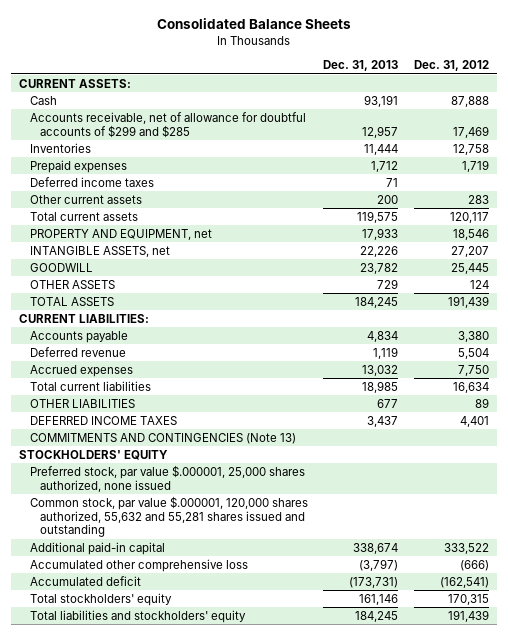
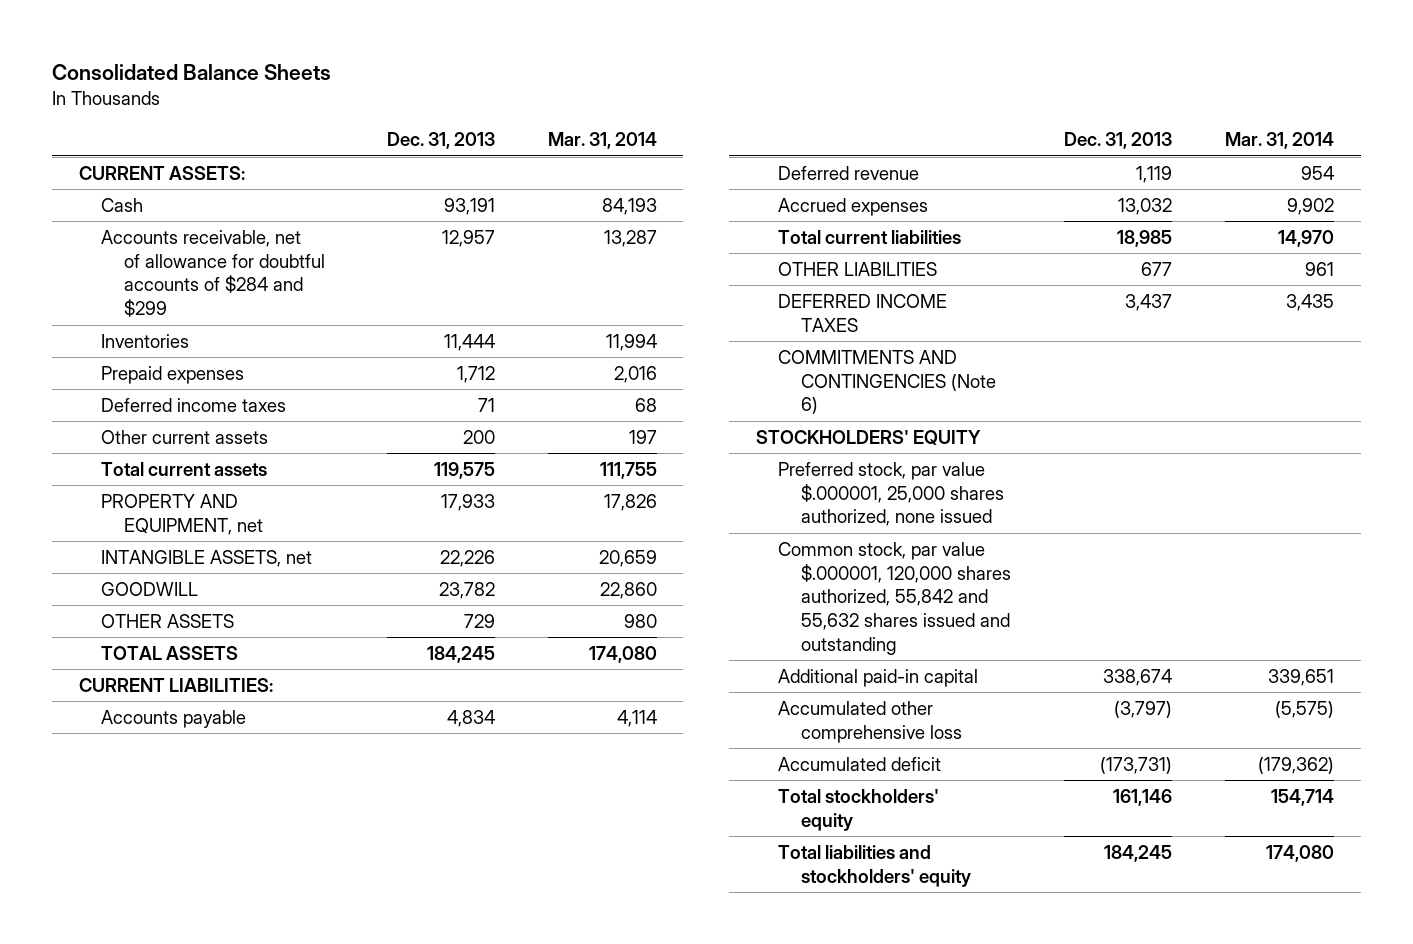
[414,60,490,72] Dec. 31, 2012 -> none
none -> [547,132,657,150] Mar. 31, 2014
[29,111,306,138] Accounts receivable, net of allowance for doubtful accounts of $299 and $285 -> [101,229,325,318] Accounts receivable, net of allowance for doubtful accounts of $284 and $299
[29,432,296,444] COMMITMENTS AND CONTINGENCIES (Note 13) -> [778,349,996,415] COMMITMENTS AND CONTINGENCIES (Note 6)
[29,495,308,538] Common stock, par value $.000001, 120,000 shares authorized, 55,632 and 55,281 shares issued and outstanding -> [778,541,1011,655] Common stock, par value $.000001, 120,000 shares authorized, 55,842 and 55,632 shares issued and outstanding

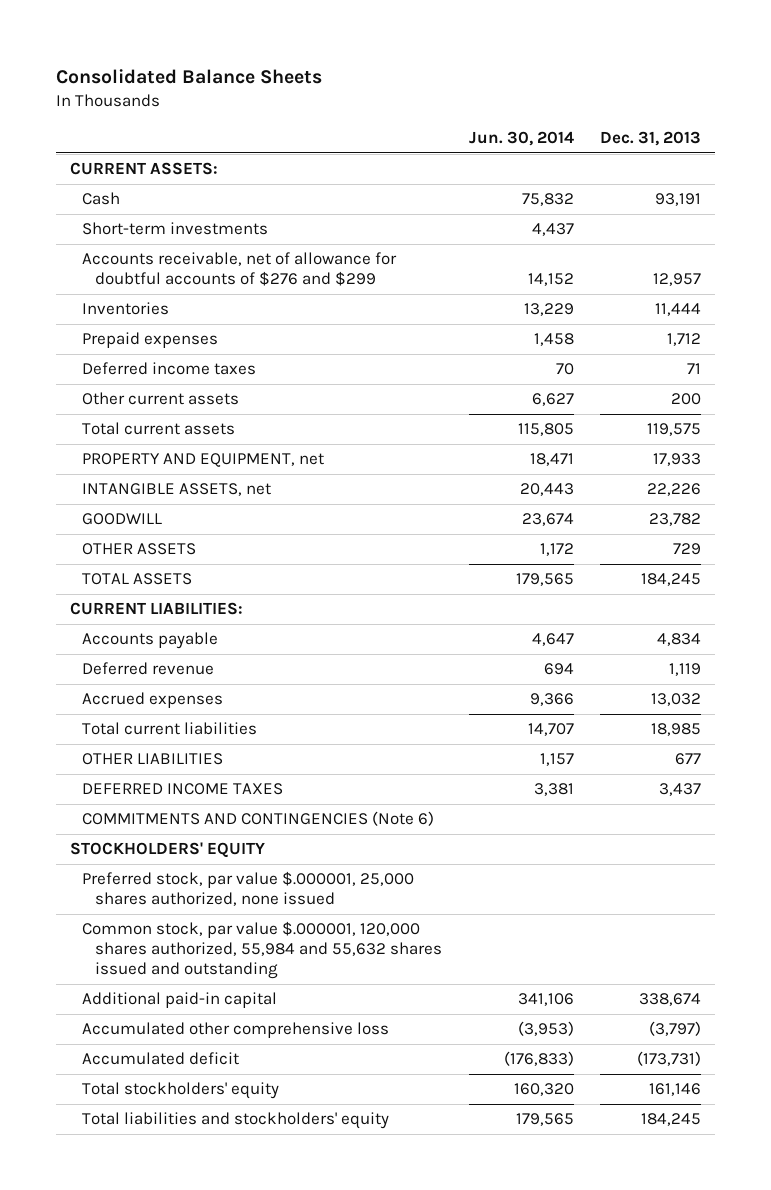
[547,132,657,150] Mar. 31, 2014 -> none
none -> [468,131,574,147] Jun. 30, 2014
none -> [82,222,269,236] Short-term investments
[101,229,325,318] Accounts receivable, net of allowance for doubtful accounts of $284 and $299 -> [82,252,398,287] Accounts receivable, net of allowance for doubtful accounts of $276 and $299
[778,541,1011,655] Common stock, par value $.000001, 120,000 shares authorized, 55,842 and 55,632 shares issued and outstanding -> [82,921,442,980] Common stock, par value $.000001, 120,000 shares authorized, 55,984 and 55,632 shares issued and outstanding

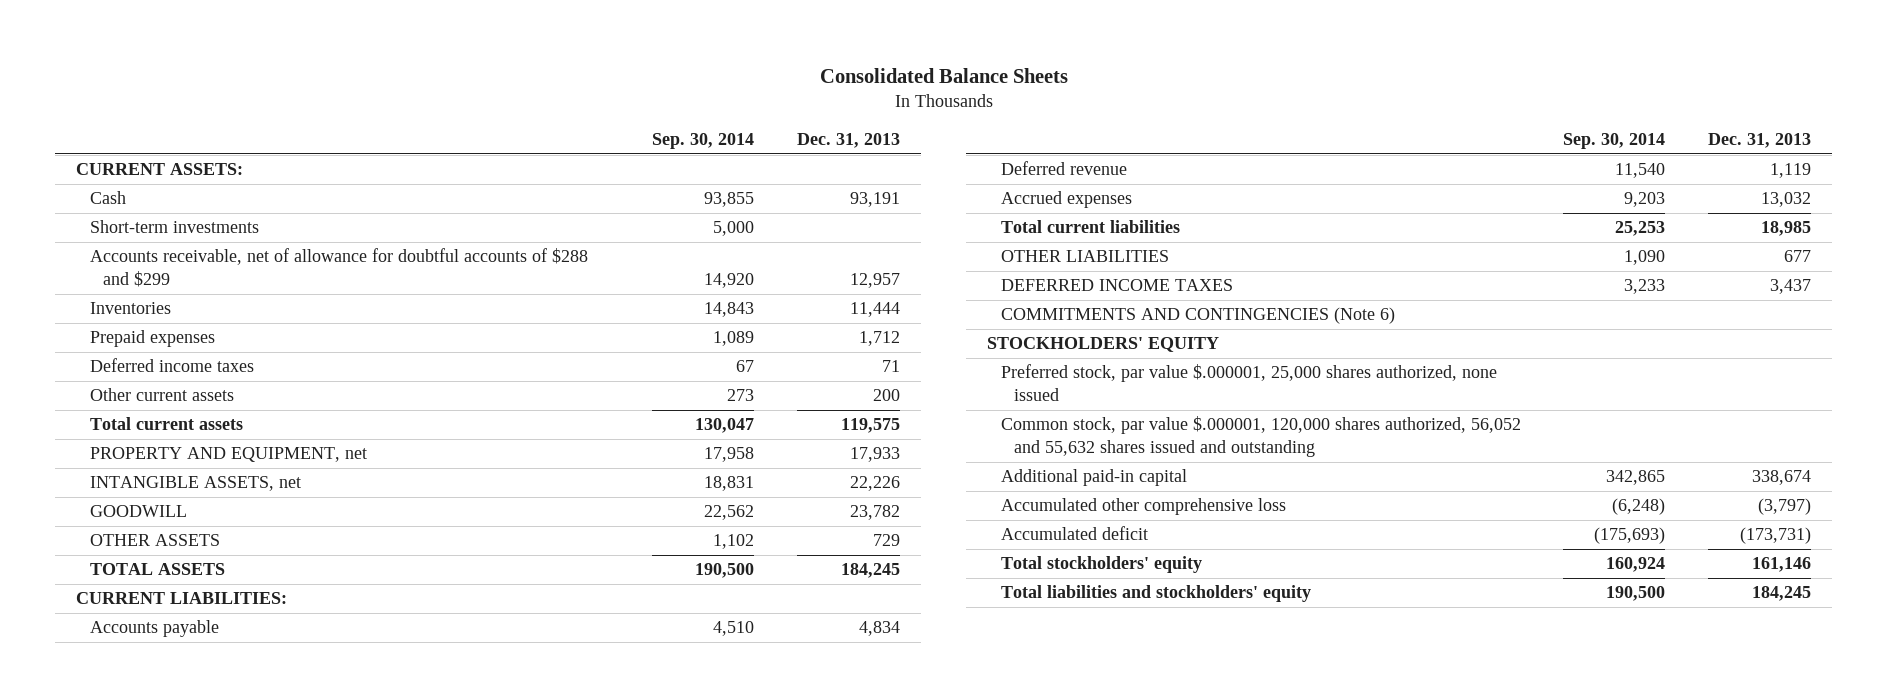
[468,131,574,147] Jun. 30, 2014 -> none
none -> [652,132,755,149] Sep. 30, 2014
[82,252,398,287] Accounts receivable, net of allowance for doubtful accounts of $276 and $299 -> [89,248,588,287] Accounts receivable, net of allowance for doubtful accounts of $288 and $299
[82,921,442,980] Common stock, par value $.000001, 120,000 shares authorized, 55,984 and 55,632 shares issued and outstanding -> [1000,416,1521,457] Common stock, par value $.000001, 120,000 shares authorized, 56,052 and 55,632 shares issued and outstanding

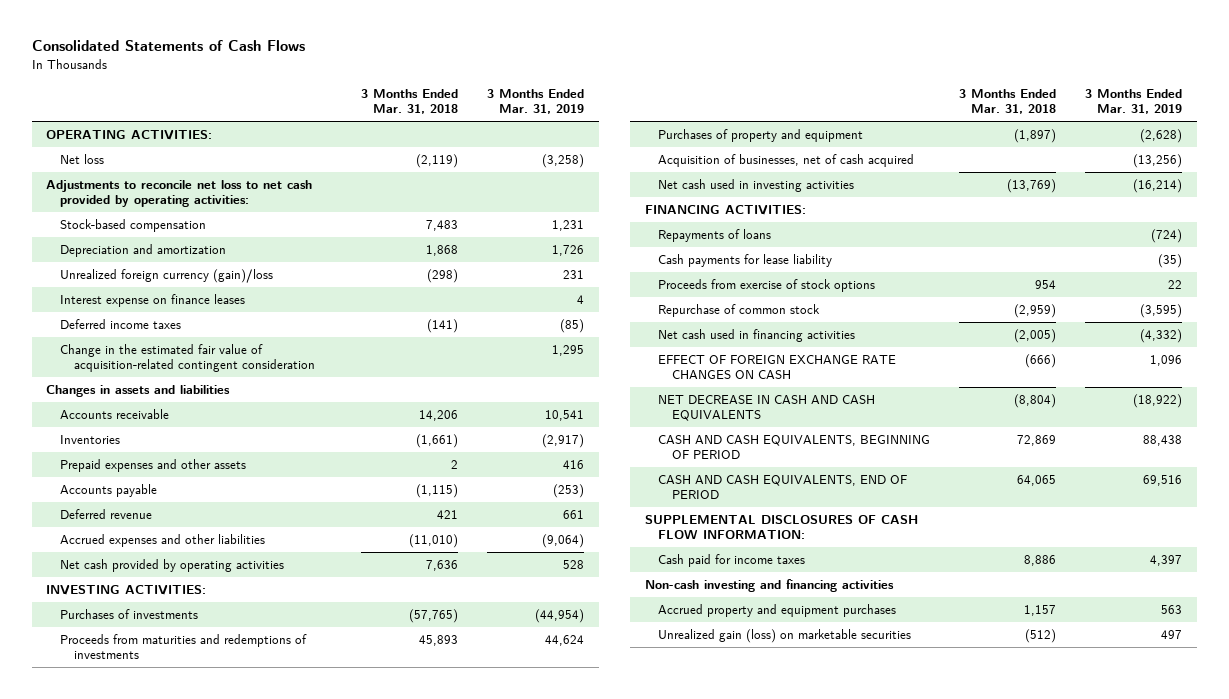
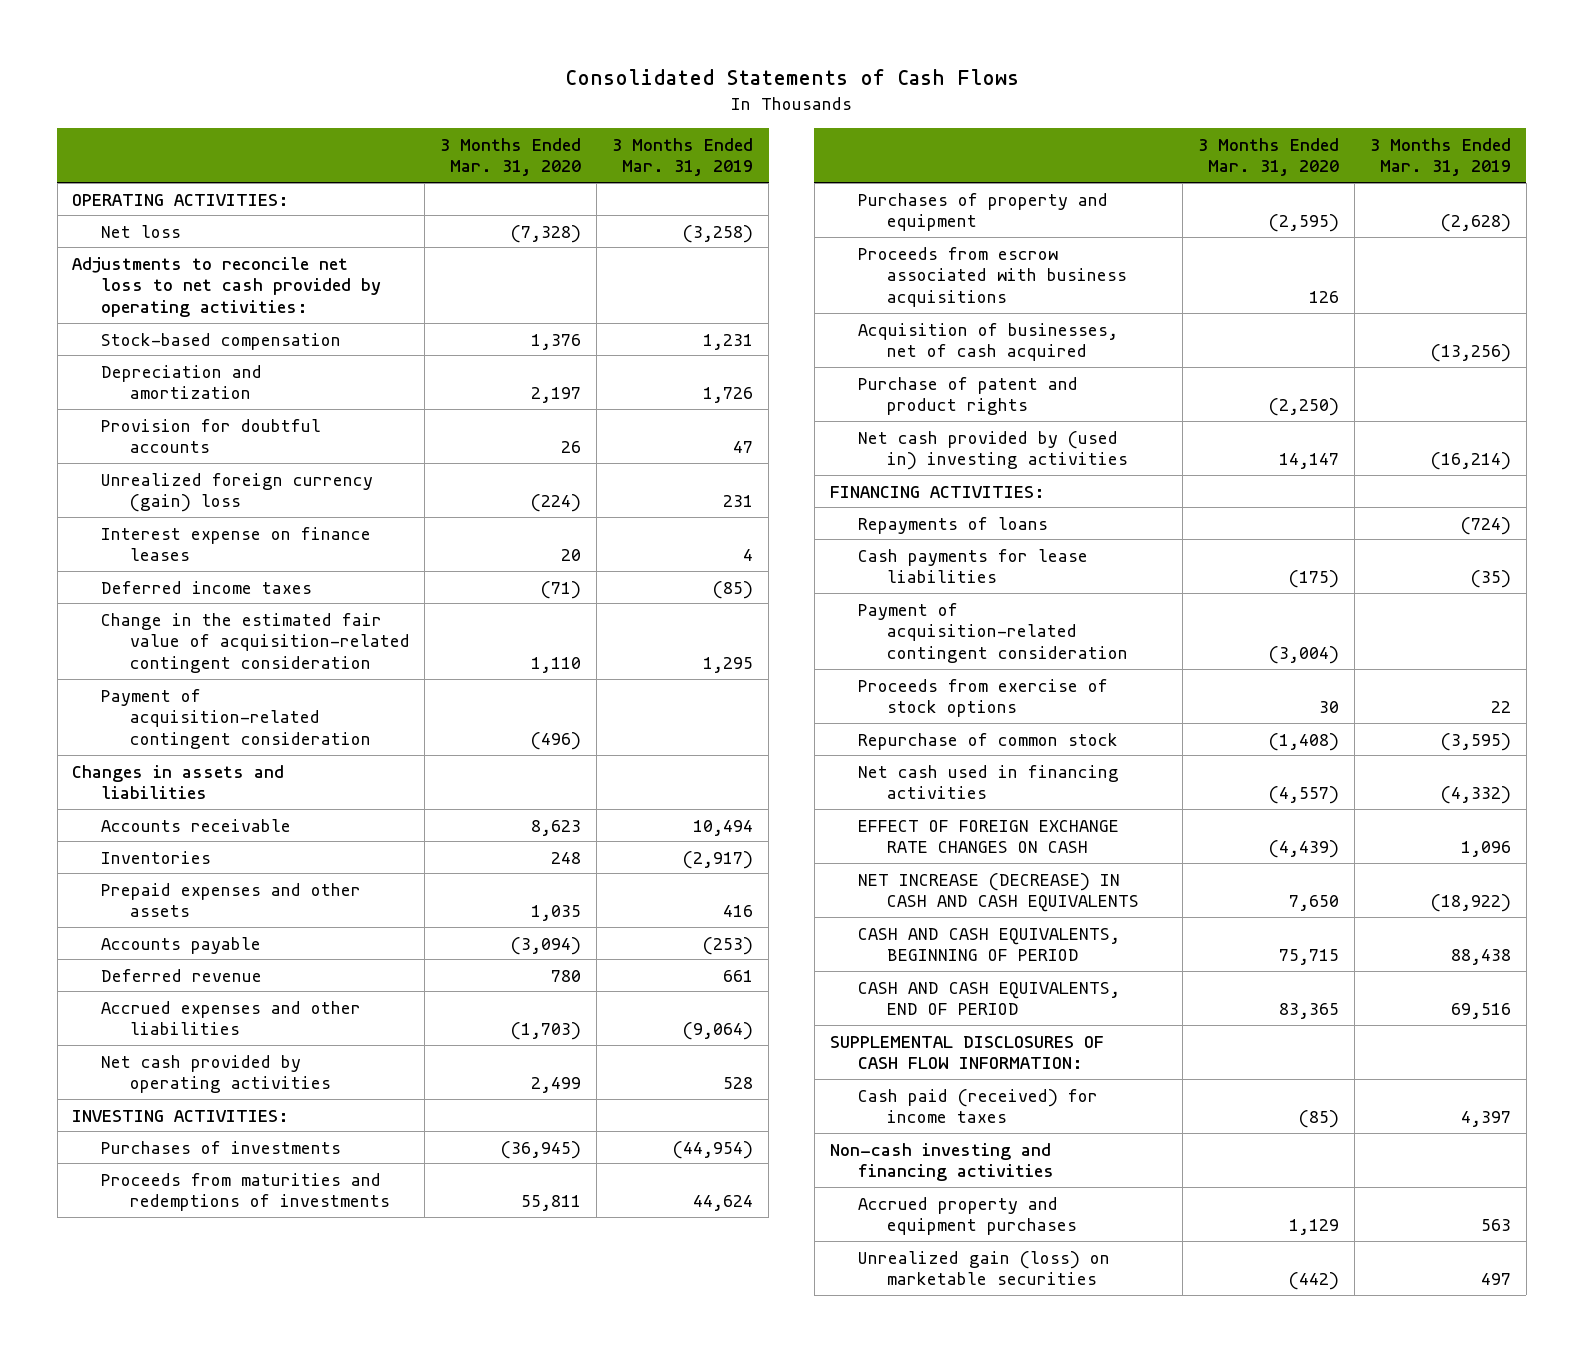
[361,88,459,115] 3 Months Ended Mar. 31, 2018 -> none
none -> [440,137,582,177] 3 Months Ended Mar. 31, 2020
none -> [100,418,321,454] Provision for doubtful accounts
[60,268,274,283] Unrealized foreign currency (gain)/loss -> [100,472,373,513] Unrealized foreign currency (gain) loss
none -> [100,688,371,750] Payment of acquisition-related contingent consideration
[545,409,585,421] 10,541 -> [693,819,754,836] 10,494
none -> [858,246,1127,308] Proceeds from escrow associated with business acquisitions
none -> [858,376,1079,416] Purchase of patent and product rights
[658,178,855,192] Net cash used in investing activities -> [858,430,1128,471] Net cash provided by (used in) investing activities
[658,253,833,267] Cash payments for lease liability -> [858,548,1089,584] Cash payments for lease liabilities
none -> [858,602,1128,664] Payment of acquisition-related contingent consideration
[658,394,876,421] NET DECREASE IN CASH AND CASH EQUIVALENTS -> [858,872,1139,913] NET INCREASE (DECREASE) IN CASH AND CASH EQUIVALENTS
[658,553,806,567] Cash paid for income taxes -> [858,1088,1099,1124] Cash paid (received) for income taxes

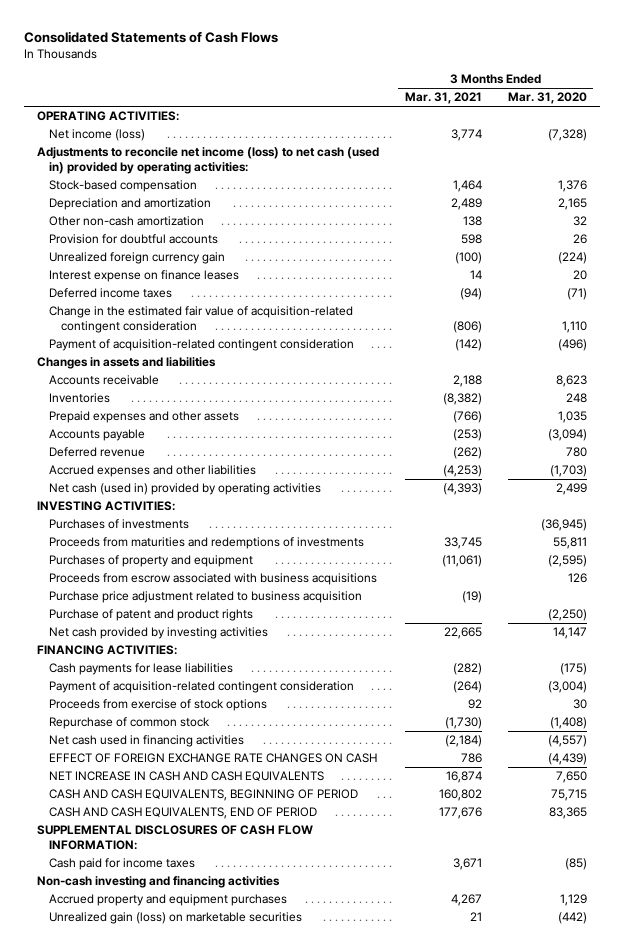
[612,137,754,177] 3 Months Ended Mar. 31, 2019 -> none
none -> [404,92,482,105] Mar. 31, 2021
[100,224,181,238] Net loss -> [49,129,146,142] Net income (loss)
[72,256,381,318] Adjustments to reconcile net loss to net cash provided by operating activities: -> [36,147,379,175] Adjustments to reconcile net income (loss) to net cash (used in) provided by operating activities:
[531,387,582,404] 2,197 -> [557,198,587,211] 2,165
none -> [49,216,205,227] Other non-cash amortization
[100,472,373,513] Unrealized foreign currency (gain) loss -> [49,252,226,265] Unrealized foreign currency gain
[100,1054,331,1094] Net cash provided by operating activities -> [49,483,322,496] Net cash (used in) provided by operating activities
[858,322,1119,362] Acquisition of businesses, net of cash acquired -> [49,591,363,604] Purchase price adjustment related to business acquisition
[858,430,1128,471] Net cash provided by (used in) investing activities -> [49,627,269,640] Net cash provided by investing activities
[858,516,1049,534] Repayments of loans -> none
[858,872,1139,913] NET INCREASE (DECREASE) IN CASH AND CASH EQUIVALENTS -> [49,771,325,782] NET INCREASE IN CASH AND CASH EQUIVALENTS
[858,1088,1099,1124] Cash paid (received) for income taxes -> [49,858,196,871] Cash paid for income taxes

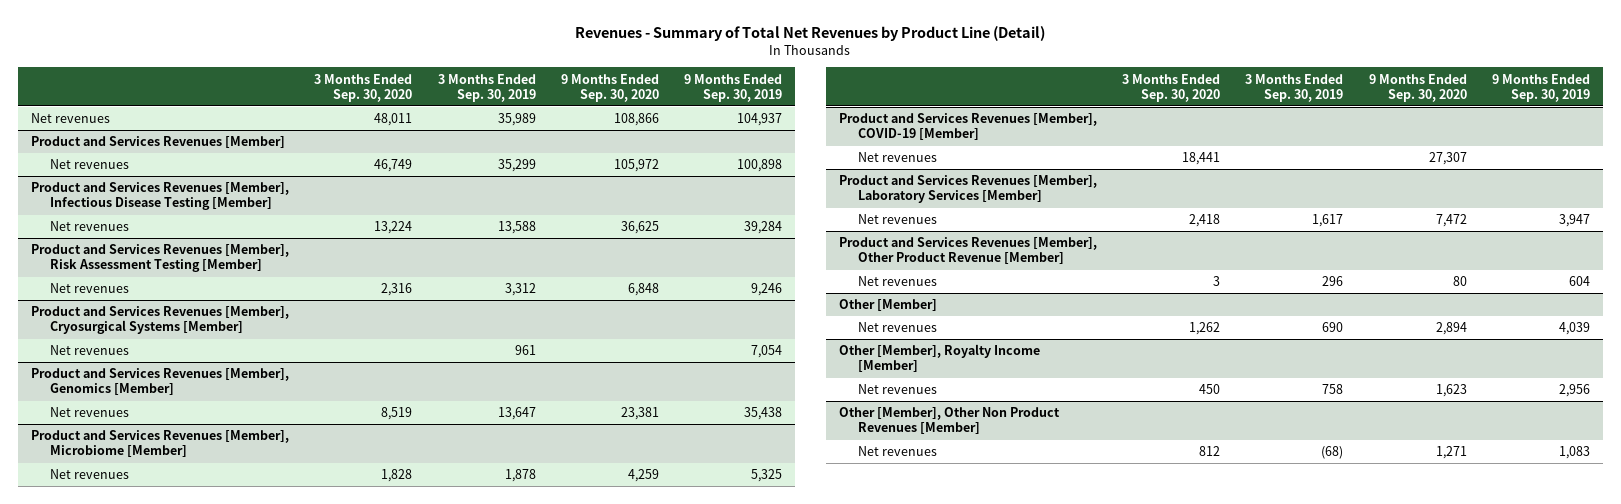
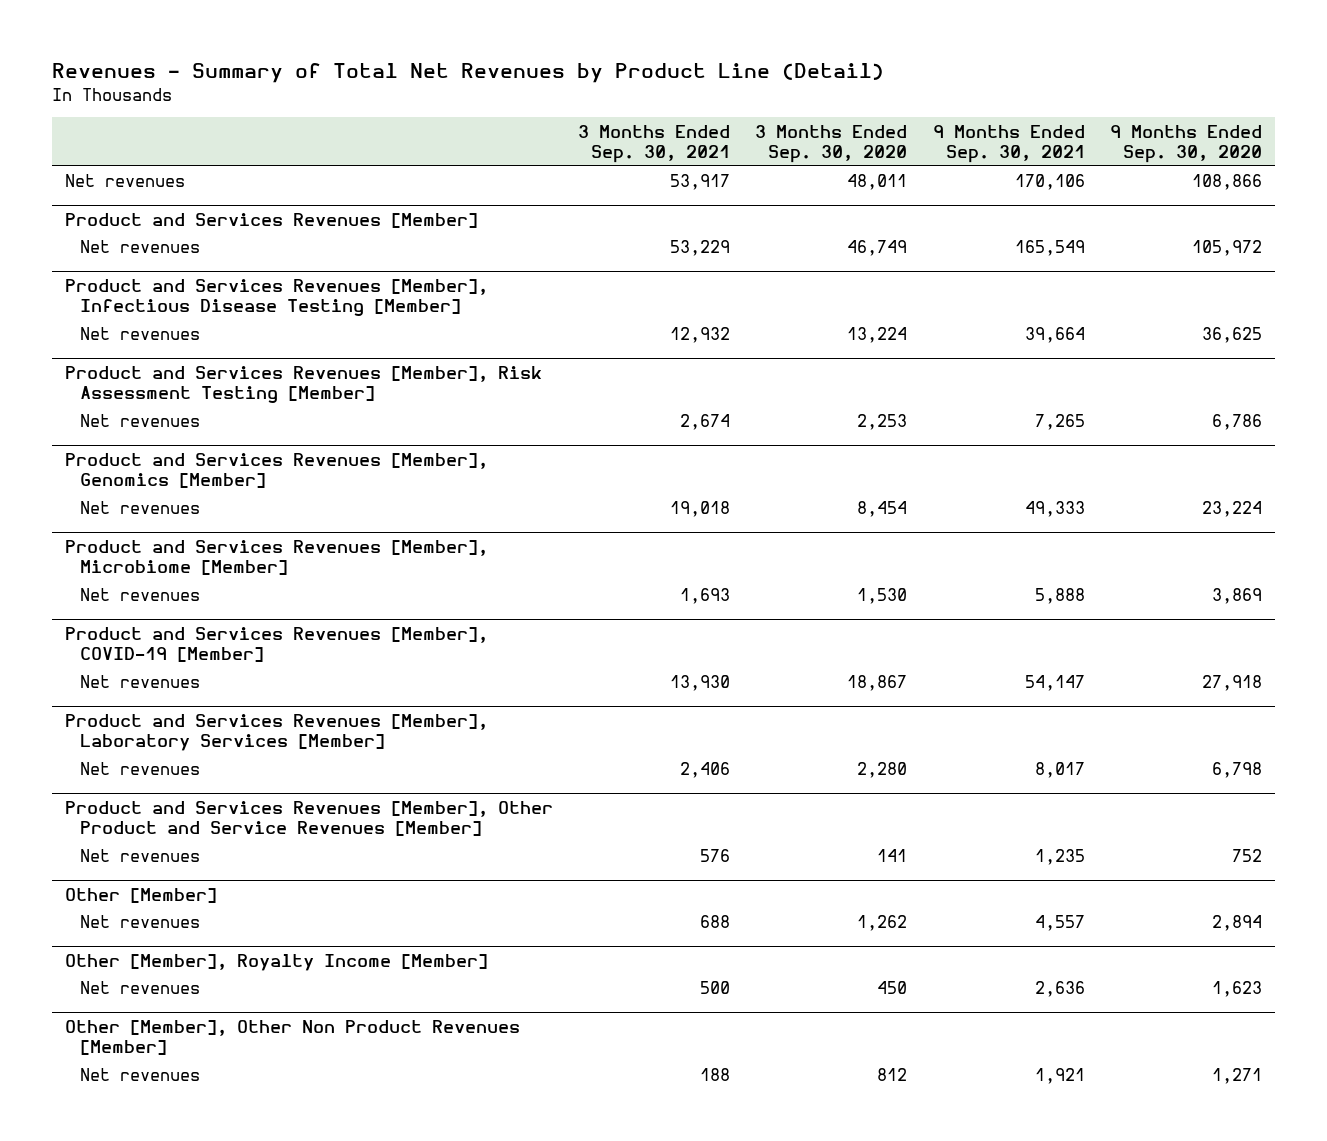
[437,73,536,102] 3 Months Ended Sep. 30, 2019 -> none
[684,73,783,102] 9 Months Ended Sep. 30, 2019 -> none
none -> [578,124,731,164] 3 Months Ended Sep. 30, 2021
none -> [932,124,1085,164] 9 Months Ended Sep. 30, 2021
[30,306,289,335] Product and Services Revenues [Member], Cryosurgical Systems [Member] -> none
[49,345,129,356] Net revenues -> none
[381,283,413,297] 2,316 -> [857,414,908,431] 2,253
[627,283,659,297] 6,848 -> [1211,414,1262,431] 6,786
[381,407,413,421] 8,519 -> [857,501,908,518] 8,454
[620,407,659,421] 23,381 -> [1201,501,1262,518] 23,224
[381,469,413,483] 1,828 -> [857,588,908,605] 1,530
[627,469,659,483] 4,259 -> [1211,588,1262,605] 3,869
[1182,152,1221,166] 18,441 -> [847,675,908,692] 18,867
[1428,152,1467,166] 27,307 -> [1201,675,1262,692] 27,918
[1189,214,1221,228] 2,418 -> [857,762,908,779] 2,280
[1435,214,1467,228] 7,472 -> [1211,762,1262,779] 6,798
[838,237,1097,265] Product and Services Revenues [Member], Other Product Revenue [Member] -> [64,800,553,836] Product and Services Revenues [Member], Other Product and Service Revenues [Member]
[1213,276,1221,287] 3 -> [877,849,908,863] 141
[1452,276,1467,287] 80 -> [1231,849,1262,863] 752

